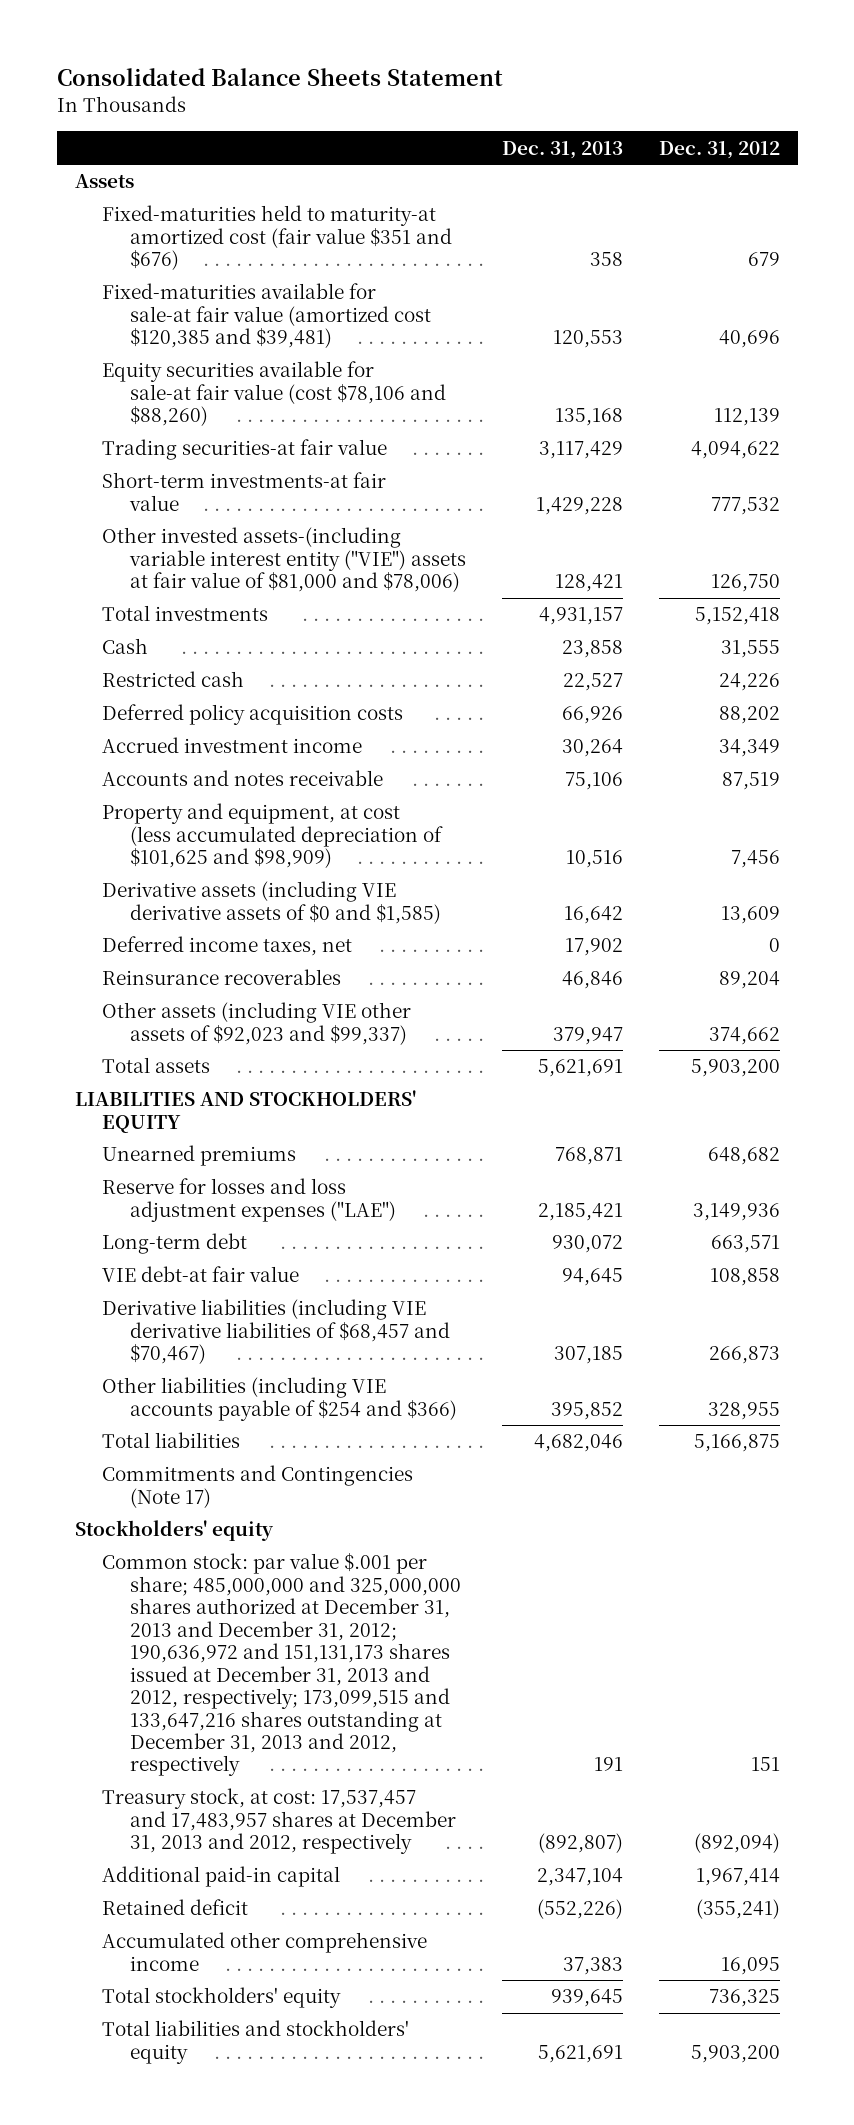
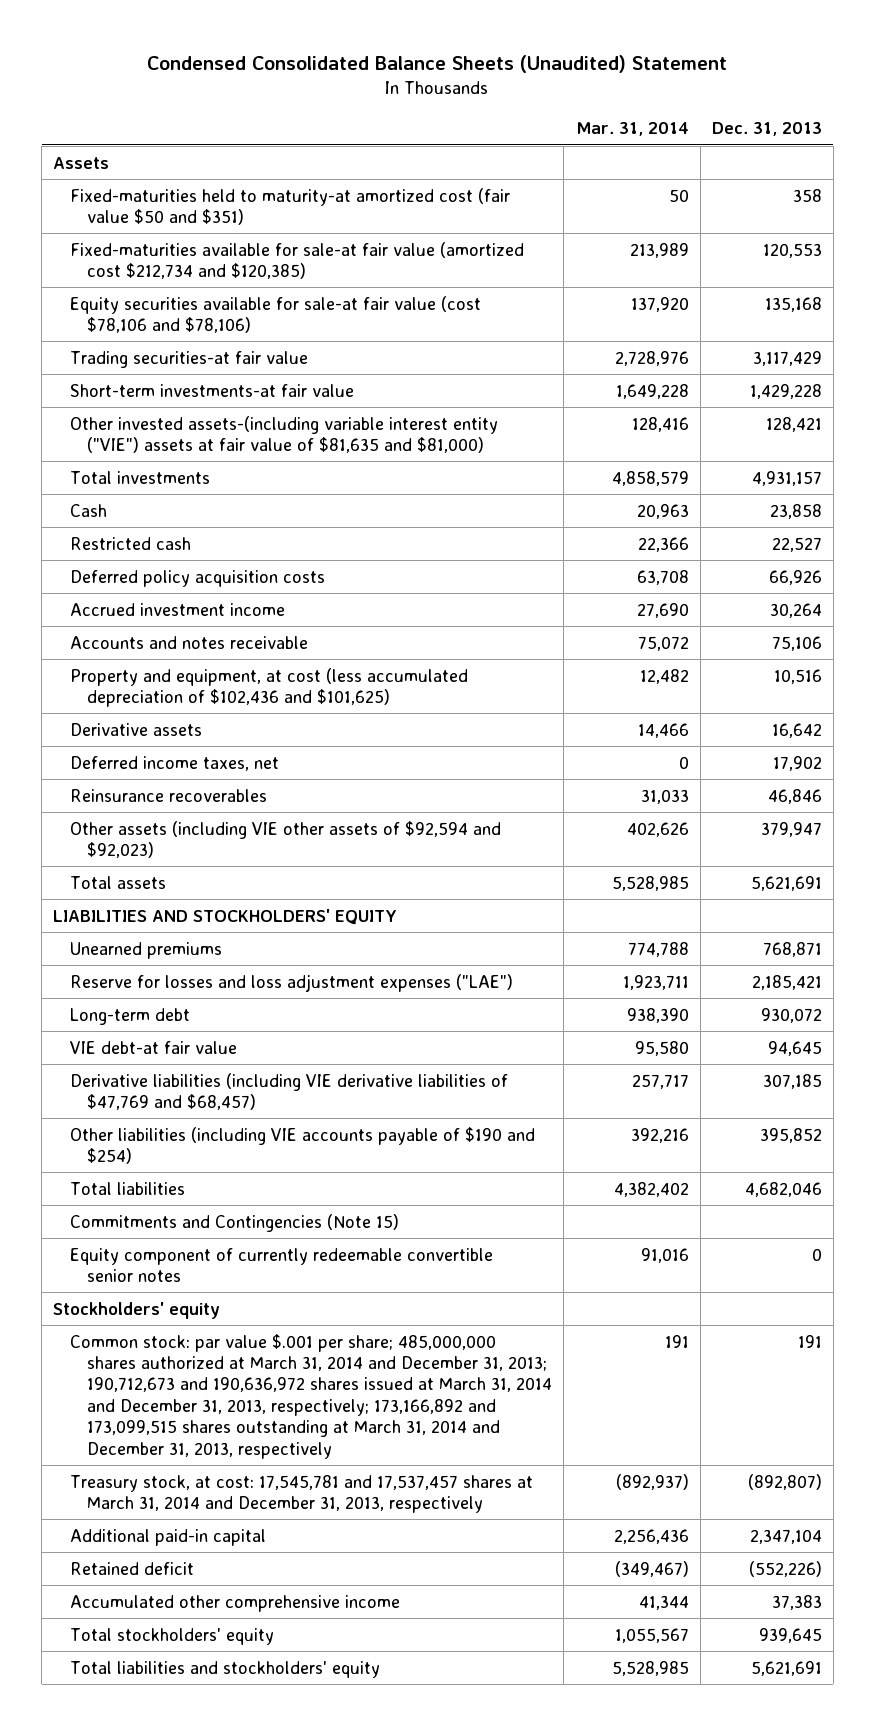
[56,68,503,87] Consolidated Balance Sheets Statement -> [147,54,728,73] Condensed Consolidated Balance Sheets (Unaudited) Statement
[658,140,780,159] Dec. 31, 2012 -> none
none -> [575,122,689,137] Mar. 31, 2014
[102,205,453,271] Fixed-maturities held to maturity-at amortized cost (fair value $351 and $676) -> [70,187,511,226] Fixed-maturities held to maturity-at amortized cost (fair value $50 and $351)
[102,283,432,349] Fixed-maturities available for sale-at fair value (amortized cost $120,385 and $39,481) -> [70,241,525,280] Fixed-maturities available for sale-at fair value (amortized cost $212,734 and $120,385)
[102,361,447,427] Equity securities available for sale-at fair value (cost $78,106 and $88,260) -> [70,295,482,334] Equity securities available for sale-at fair value (cost $78,106 and $78,106)
[102,527,467,593] Other invested assets-(including variable interest entity ("VIE") assets at fair value of $81,000 and $78,006) -> [70,415,499,454] Other invested assets-(including variable interest entity ("VIE") assets at fair value of $81,635 and $81,000)
[102,803,444,869] Property and equipment, at cost (less accumulated depreciation of $101,625 and $98,909) -> [70,667,469,708] Property and equipment, at cost (less accumulated depreciation of $102,436 and $101,625)
[102,881,442,924] Derivative assets (including VIE derivative assets of $0 and $1,585) -> [70,722,203,736] Derivative assets
[102,1002,412,1045] Other assets (including VIE other assets of $92,023 and $99,337) -> [70,820,502,859] Other assets (including VIE other assets of $92,594 and $92,023)
[102,1299,451,1365] Derivative liabilities (including VIE derivative liabilities of $68,457 and $70,467) -> [70,1072,509,1111] Derivative liabilities (including VIE derivative liabilities of $47,769 and $68,457)
[102,1377,458,1421] Other liabilities (including VIE accounts payable of $254 and $366) -> [70,1126,536,1165] Other liabilities (including VIE accounts payable of $190 and $254)
[102,1465,414,1508] Commitments and Contingencies (Note 17) -> [70,1213,400,1232] Commitments and Contingencies (Note 15)
none -> [70,1247,494,1283] Equity component of currently redeemable convertible senior notes
[102,1553,462,1777] Common stock: par value $.001 per share; 485,000,000 and 325,000,000 shares authorized at December 31, 2013 and December 31, 2012; 190,636,972 and 151,131,173 shares issued at December 31, 2013 and 2012, respectively; 173,099,515 and 133,647,216 shares outstanding at December 31, 2013 and 2012, respectively -> [70,1333,553,1459] Common stock: par value $.001 per share; 485,000,000 shares authorized at March 31, 2014 and December 31, 2013; 190,712,673 and 190,636,972 shares issued at March 31, 2014 and December 31, 2013, respectively; 173,166,892 and 173,099,515 shares outstanding at March 31, 2014 and December 31, 2013, respectively
[102,1788,457,1855] Treasury stock, at cost: 17,537,457 and 17,483,957 shares at December 31, 2013 and 2012, respectively -> [70,1474,534,1514] Treasury stock, at cost: 17,545,781 and 17,537,457 shares at March 31, 2014 and December 31, 2013, respectively

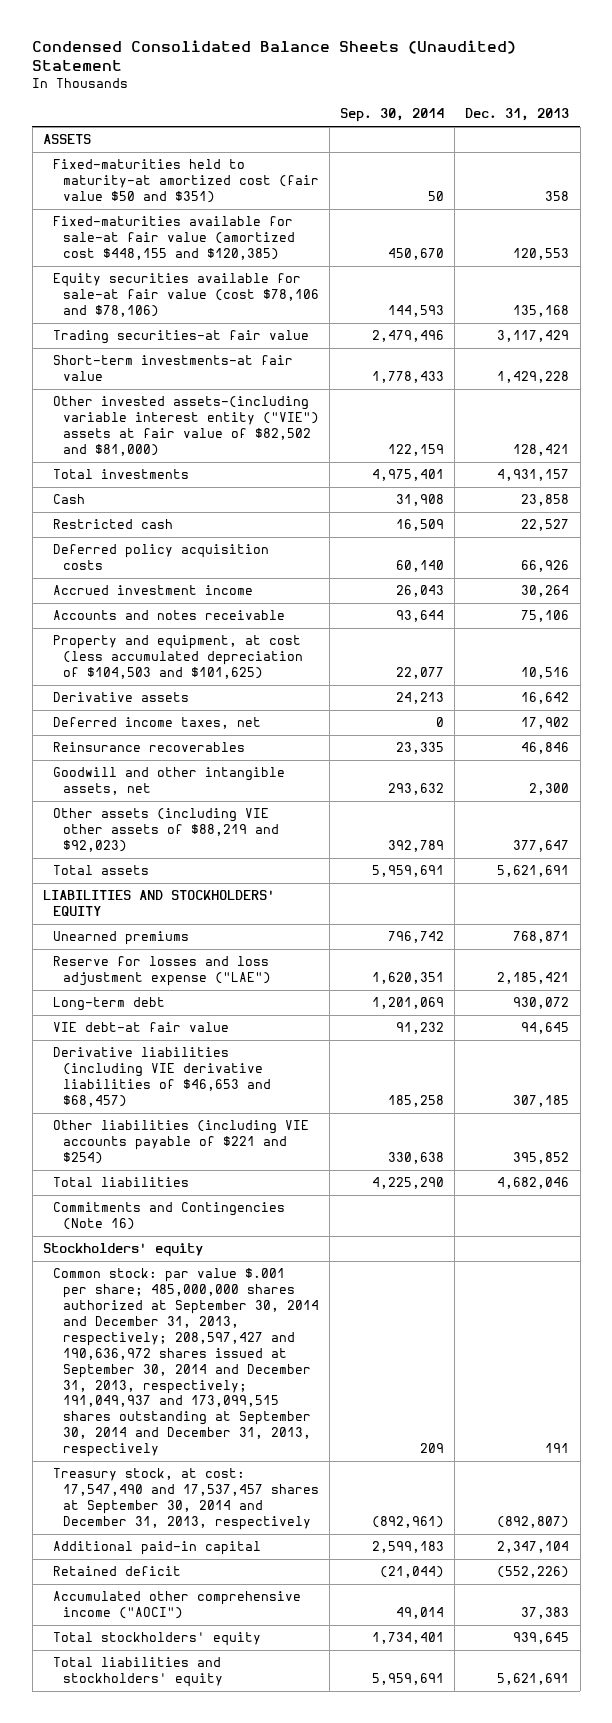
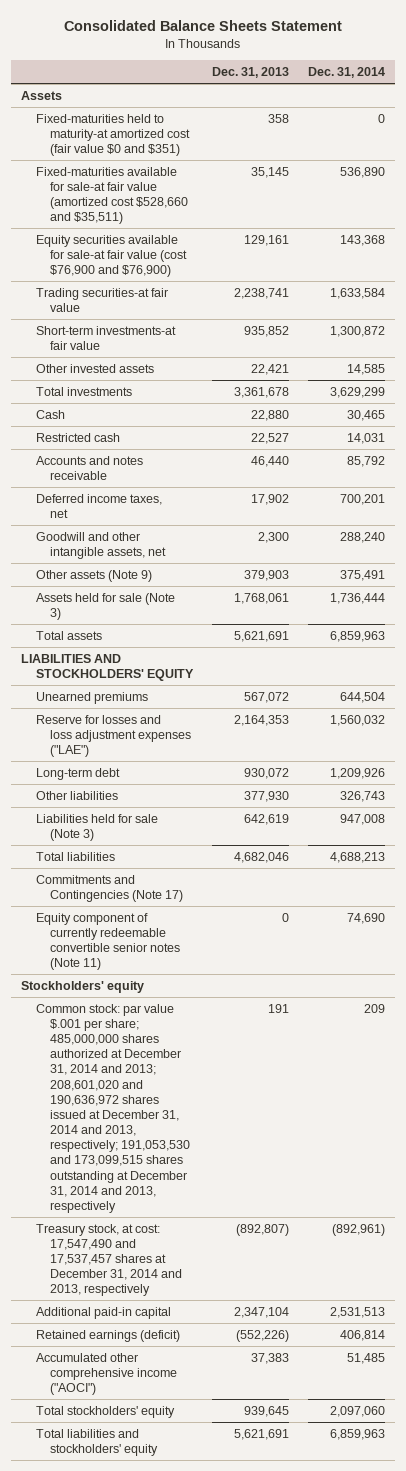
[32,39,517,72] Condensed Consolidated Balance Sheets (Unaudited) Statement -> [63,19,342,31] Consolidated Balance Sheets Statement
[340,108,445,123] Sep. 30, 2014 -> none
none -> [308,67,386,79] Dec. 31, 2014
[52,396,319,457] Other invested assets-(including variable interest entity ("VIE") assets at fair value of $82,502 and $81,000) -> none
[42,134,91,145] ASSETS -> [20,90,62,100] Assets
[52,159,319,204] Fixed-maturities held to maturity-at amortized cost (fair value $50 and $351) -> [35,113,191,157] Fixed-maturities held to maturity-at amortized cost (fair value $0 and $351)
[52,216,295,261] Fixed-maturities available for sale-at fair value (amortized cost $448,155 and $120,385) -> [35,166,189,225] Fixed-maturities available for sale-at fair value (amortized cost $528,660 and $35,511)
[513,248,570,261] 120,553 -> [250,166,289,178] 35,145
[52,273,319,318] Equity securities available for sale-at fair value (cost $78,106 and $78,106) -> [35,234,188,278] Equity securities available for sale-at fair value (cost $76,900 and $76,900)
[513,305,570,318] 135,168 -> [243,234,289,246] 129,161
[497,330,570,343] 3,117,429 -> [233,287,289,299] 2,238,741
[497,371,570,384] 1,429,228 -> [243,325,289,337] 935,852
none -> [35,363,154,373] Other invested assets
[497,469,570,482] 4,931,157 -> [233,386,289,398] 3,361,678
[521,494,570,507] 23,858 -> [250,409,289,421] 22,880
[52,544,269,571] Deferred policy acquisition costs -> none
[52,585,253,596] Accrued investment income -> none
[52,635,303,680] Property and equipment, at cost (less accumulated depreciation of $104,503 and $101,625) -> none
[52,692,189,703] Derivative assets -> none
[521,610,570,623] 75,106 -> [250,455,289,467] 46,440
[52,742,245,753] Reinsurance recoverables -> none
[52,808,279,853] Other assets (including VIE other assets of $88,219 and $92,023) -> none
none -> [35,569,152,582] Other assets (Note 9)
none -> [35,592,175,620] Assets held for sale (Note 3)
[513,931,570,944] 768,871 -> [243,691,289,703] 567,072
[52,956,271,987] Reserve for losses and loss adjustment expense ("LAE") -> [35,714,192,758] Reserve for losses and loss adjustment expenses ("LAE")
[497,972,570,985] 2,185,421 -> [233,714,289,726] 2,164,353
[52,1022,229,1033] VIE debt-at fair value -> none
[52,1047,271,1108] Derivative liabilities (including VIE derivative liabilities of $46,653 and $68,457) -> none
[52,1120,309,1165] Other liabilities (including VIE accounts payable of $221 and $254) -> [35,790,118,800] Other liabilities
[513,1152,570,1165] 395,852 -> [243,790,289,802] 377,930
none -> [35,813,158,841] Liabilities held for sale (Note 3)
[52,1202,285,1231] Commitments and Contingencies (Note 16) -> [35,874,184,902] Commitments and Contingencies (Note 17)
none -> [35,912,181,971] Equity component of currently redeemable convertible senior notes (Note 11)
[52,1268,319,1458] Common stock: par value $.001 per share; 485,000,000 shares authorized at September 30, 2014 and December 31, 2013, respectively; 208,597,427 and 190,636,972 shares issued at September 30, 2014 and December 31, 2013, respectively; 191,049,937 and 173,099,515 shares outstanding at September 30, 2014 and December 31, 2013, respectively -> [35,1003,191,1213] Common stock: par value $.001 per share; 485,000,000 shares authorized at December 31, 2014 and 2013; 208,601,020 and 190,636,972 shares issued at December 31, 2014 and 2013, respectively; 191,053,530 and 173,099,515 shares outstanding at December 31, 2014 and 2013, respectively
[52,1468,319,1531] Treasury stock, at cost: 17,547,490 and 17,537,457 shares at September 30, 2014 and December 31, 2013, respectively -> [35,1223,183,1297] Treasury stock, at cost: 17,547,490 and 17,537,457 shares at December 31, 2014 and 2013, respectively
[52,1566,181,1577] Retained deficit -> [35,1329,180,1342] Retained earnings (deficit)

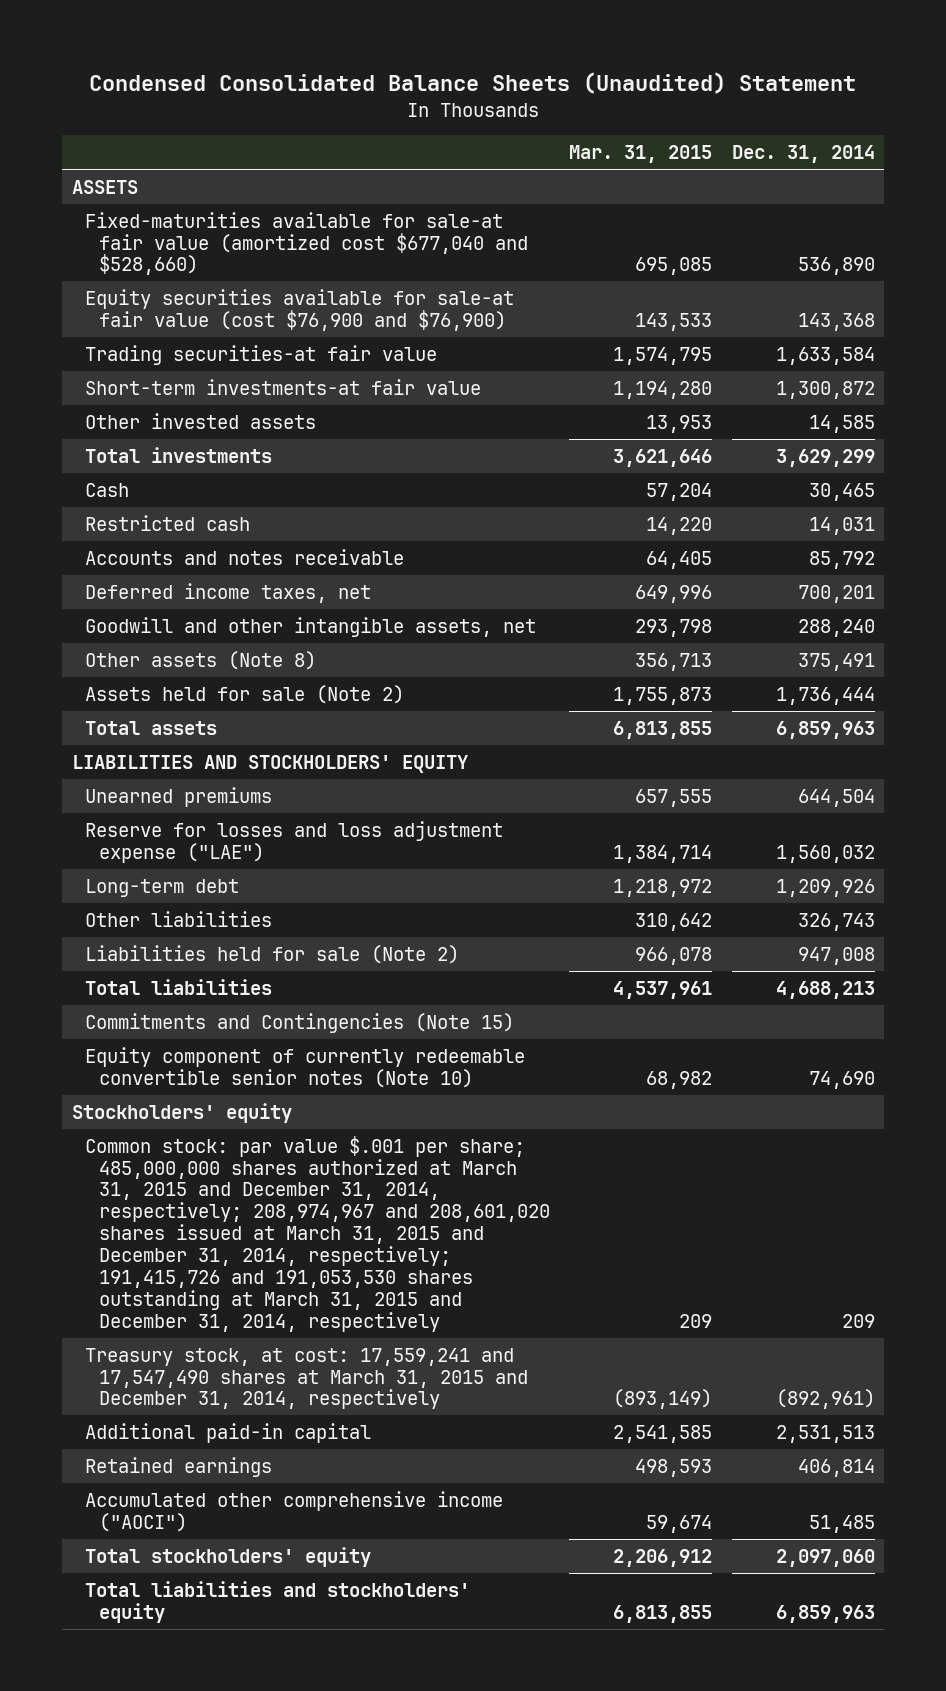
[63,19,342,31] Consolidated Balance Sheets Statement -> [89,72,857,95] Condensed Consolidated Balance Sheets (Unaudited) Statement
[211,67,289,79] Dec. 31, 2013 -> none
none -> [569,145,713,164] Mar. 31, 2015
[35,113,191,157] Fixed-maturities held to maturity-at amortized cost (fair value $0 and $351) -> none
[20,90,62,100] Assets -> [71,179,138,194] ASSETS
[35,166,189,225] Fixed-maturities available for sale-at fair value (amortized cost $528,660 and $35,511) -> [85,211,528,276] Fixed-maturities available for sale-at fair value (amortized cost $677,040 and $528,660)
[35,569,152,582] Other assets (Note 9) -> [85,650,317,670] Other assets (Note 8)
[35,592,175,620] Assets held for sale (Note 3) -> [85,684,405,704] Assets held for sale (Note 2)
[35,714,192,758] Reserve for losses and loss adjustment expenses ("LAE") -> [85,820,504,863] Reserve for losses and loss adjustment expense ("LAE")
[35,813,158,841] Liabilities held for sale (Note 3) -> [85,944,460,964] Liabilities held for sale (Note 2)
[35,874,184,902] Commitments and Contingencies (Note 17) -> [85,1012,515,1033] Commitments and Contingencies (Note 15)
[35,912,181,971] Equity component of currently redeemable convertible senior notes (Note 11) -> [85,1046,526,1088] Equity component of currently redeemable convertible senior notes (Note 10)
[35,1003,191,1213] Common stock: par value $.001 per share; 485,000,000 shares authorized at December 31, 2014 and 2013; 208,601,020 and 190,636,972 shares issued at December 31, 2014 and 2013, respectively; 191,053,530 and 173,099,515 shares outstanding at December 31, 2014 and 2013, respectively -> [85,1135,550,1332] Common stock: par value $.001 per share; 485,000,000 shares authorized at March 31, 2015 and December 31, 2014, respectively; 208,974,967 and 208,601,020 shares issued at March 31, 2015 and December 31, 2014, respectively; 191,415,726 and 191,053,530 shares outstanding at March 31, 2015 and December 31, 2014, respectively
[35,1223,183,1297] Treasury stock, at cost: 17,547,490 and 17,537,457 shares at December 31, 2014 and 2013, respectively -> [85,1347,528,1410] Treasury stock, at cost: 17,559,241 and 17,547,490 shares at March 31, 2015 and December 31, 2014, respectively
[35,1329,180,1342] Retained earnings (deficit) -> [85,1456,273,1477] Retained earnings

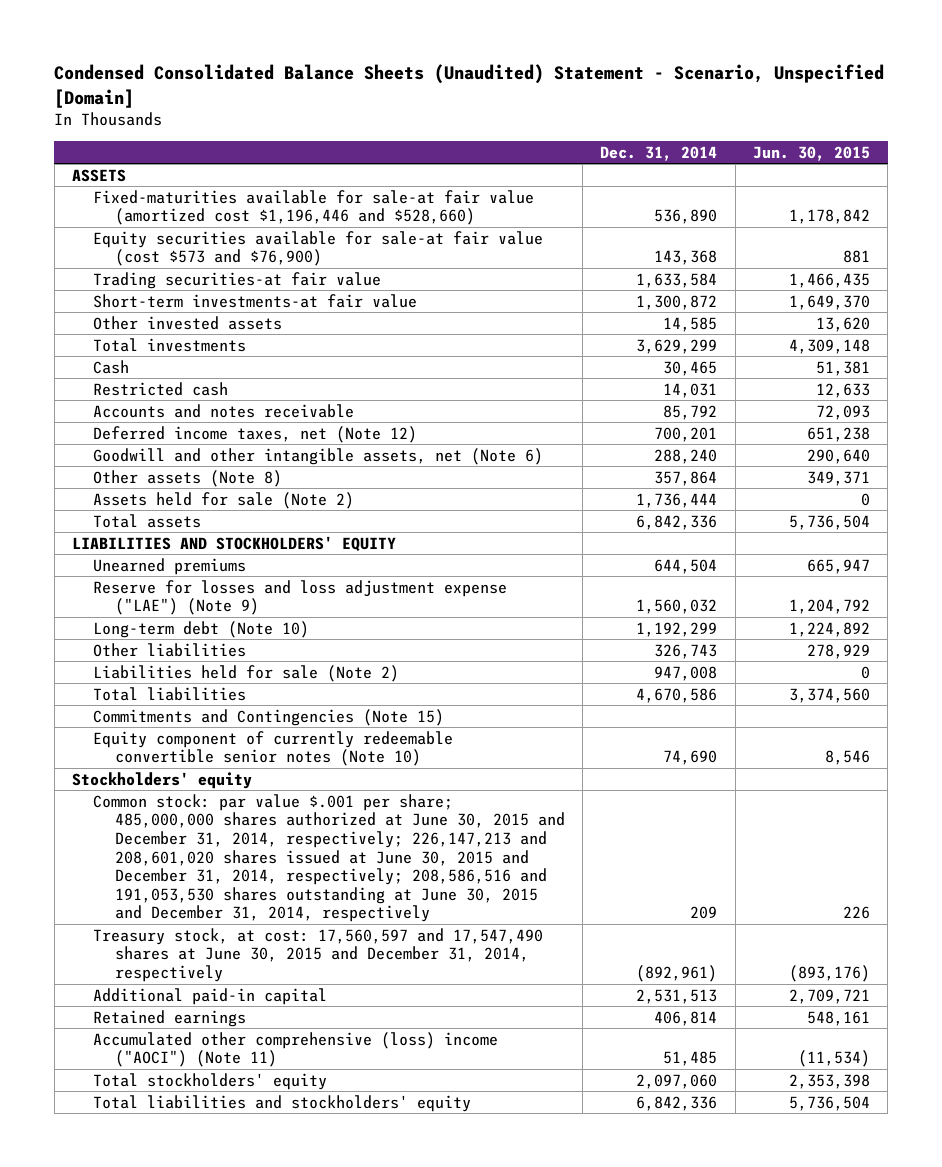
[89,72,857,95] Condensed Consolidated Balance Sheets (Unaudited) Statement -> [54,63,885,108] Condensed Consolidated Balance Sheets (Unaudited) Statement - Scenario, Unspecified [Domain]
[569,145,713,164] Mar. 31, 2015 -> none
none -> [753,145,871,161] Jun. 30, 2015
[85,211,528,276] Fixed-maturities available for sale-at fair value (amortized cost $677,040 and $528,660) -> [93,189,535,226] Fixed-maturities available for sale-at fair value (amortized cost $1,196,446 and $528,660)
[85,288,515,331] Equity securities available for sale-at fair value (cost $76,900 and $76,900) -> [93,230,544,267] Equity securities available for sale-at fair value (cost $573 and $76,900)
[85,582,372,603] Deferred income taxes, net -> [93,425,418,443] Deferred income taxes, net (Note 12)
[85,616,537,637] Goodwill and other intangible assets, net -> [93,447,544,465] Goodwill and other intangible assets, net (Note 6)
[797,652,875,671] 375,491 -> [654,470,718,486] 357,864
[775,720,875,739] 6,859,963 -> [636,514,718,530] 6,842,336
[85,820,504,863] Reserve for losses and loss adjustment expense ("LAE") -> [93,579,508,616] Reserve for losses and loss adjustment expense ("LAE") (Note 9)
[85,878,240,897] Long-term debt -> [93,620,310,638] Long-term debt (Note 10)
[775,878,875,897] 1,209,926 -> [636,621,718,637] 1,192,299
[775,980,875,999] 4,688,213 -> [636,687,718,703] 4,670,586
[85,1135,550,1332] Common stock: par value $.001 per share; 485,000,000 shares authorized at March 31, 2015 and December 31, 2014, respectively; 208,974,967 and 208,601,020 shares issued at March 31, 2015 and December 31, 2014, respectively; 191,415,726 and 191,053,530 shares outstanding at March 31, 2015 and December 31, 2014, respectively -> [93,793,565,923] Common stock: par value $.001 per share; 485,000,000 shares authorized at June 30, 2015 and December 31, 2014, respectively; 226,147,213 and 208,601,020 shares issued at June 30, 2015 and December 31, 2014, respectively; 208,586,516 and 191,053,530 shares outstanding at June 30, 2015 and December 31, 2014, respectively
[85,1347,528,1410] Treasury stock, at cost: 17,559,241 and 17,547,490 shares at March 31, 2015 and December 31, 2014, respectively -> [93,927,544,983] Treasury stock, at cost: 17,560,597 and 17,547,490 shares at June 30, 2015 and December 31, 2014, respectively
[85,1490,504,1532] Accumulated other comprehensive income ("AOCI") -> [93,1031,499,1068] Accumulated other comprehensive (loss) income ("AOCI") (Note 11)
[775,1604,875,1623] 6,859,963 -> [636,1095,718,1111] 6,842,336

